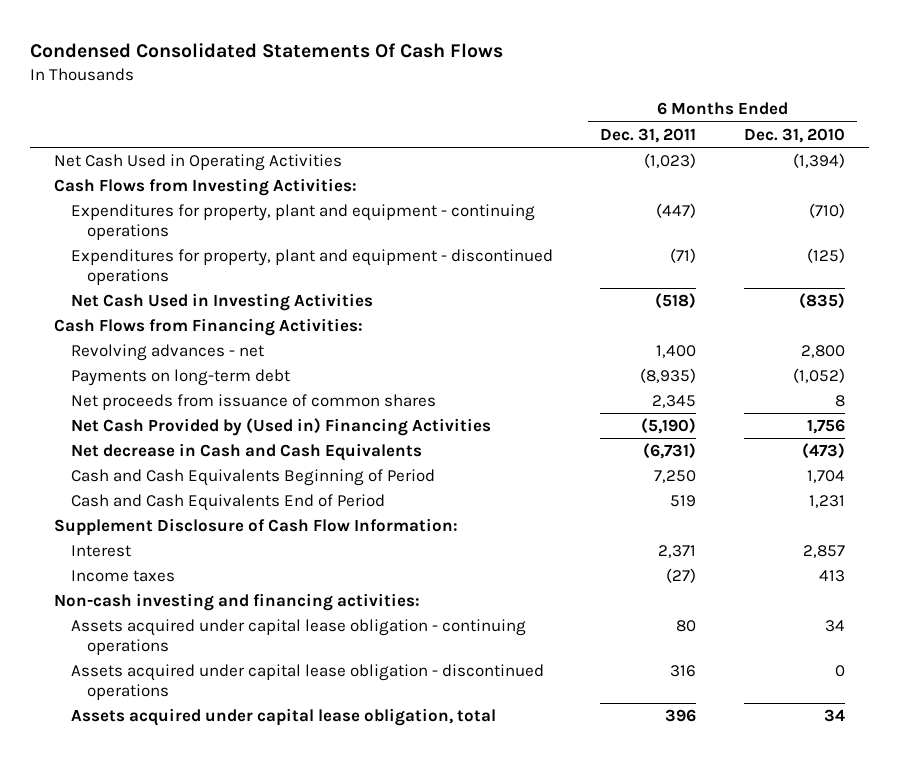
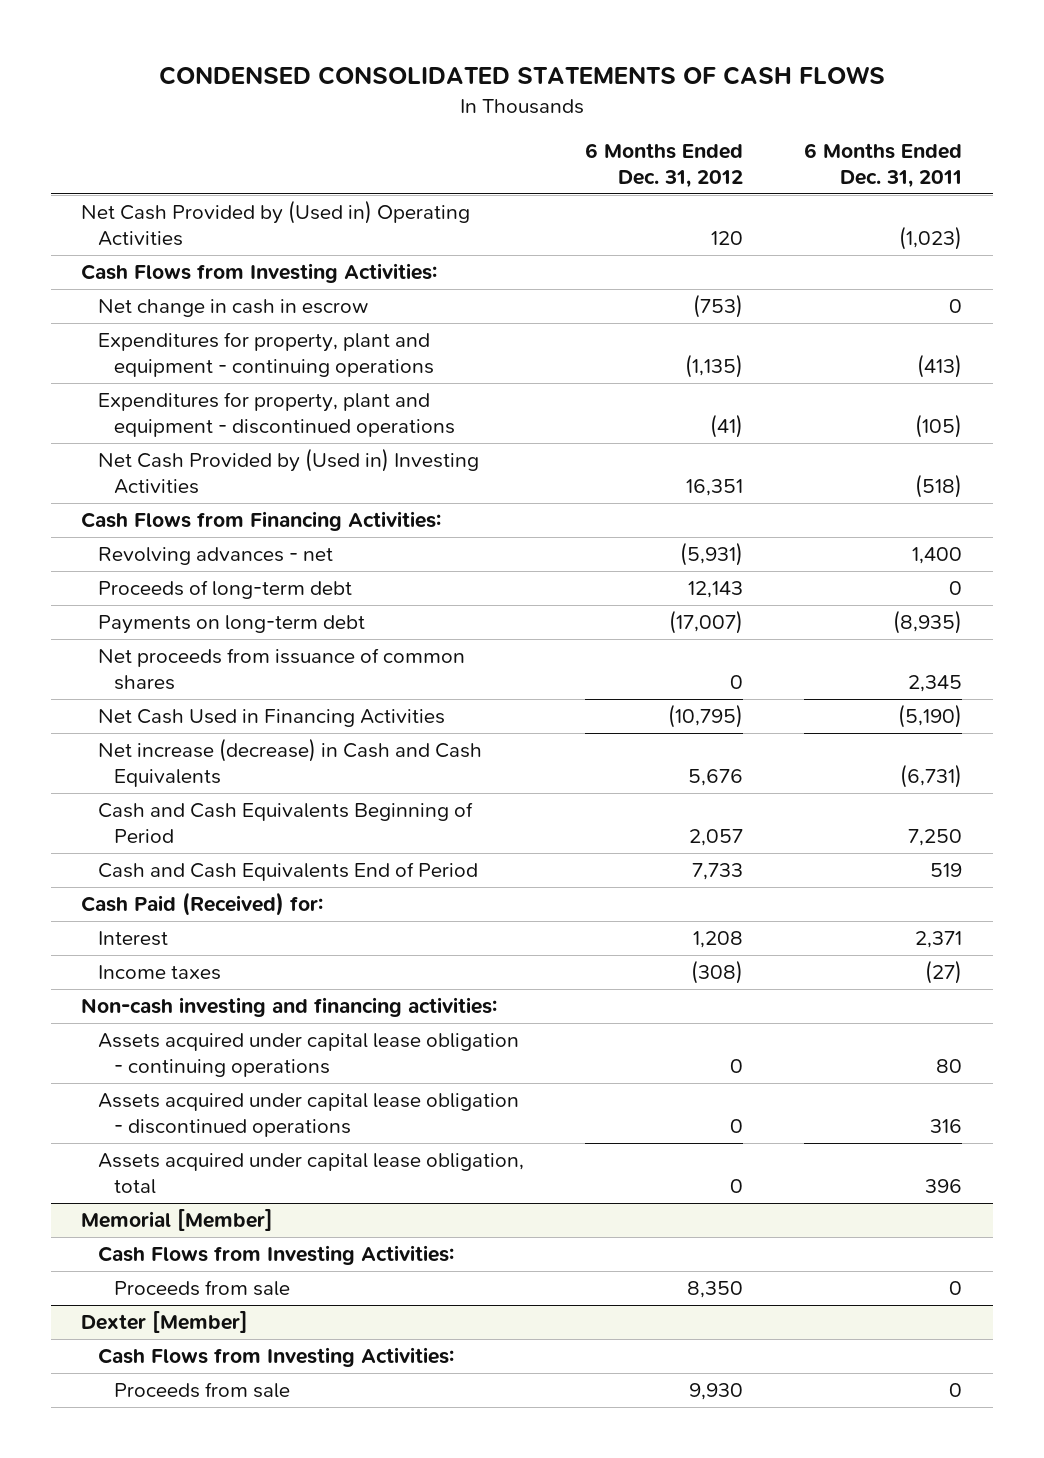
[30,42,504,58] Condensed Consolidated Statements Of Cash Flows -> [158,65,885,85] CONDENSED CONSOLIDATED STATEMENTS OF CASH FLOWS
[743,127,845,143] Dec. 31, 2010 -> none
none -> [584,142,743,189] 6 Months Ended Dec. 31, 2012
[54,154,343,172] Net Cash Used in Operating Activities -> [81,200,471,247] Net Cash Provided by (Used in) Operating Activities
none -> [97,299,368,318] Net change in cash in escrow
[656,203,697,219] (447) -> [917,354,963,379] (413)
[670,248,697,264] (71) -> [915,414,963,439] (105)
[70,293,373,312] Net Cash Used in Investing Activities -> [97,448,479,495] Net Cash Provided by (Used in) Investing Activities
none -> [97,580,352,600] Proceeds of long-term debt
[70,418,491,437] Net Cash Provided by (Used in) Financing Activities -> [97,709,445,728] Net Cash Used in Financing Activities
[70,443,422,462] Net decrease in Cash and Cash Equivalents -> [97,738,482,788] Net increase (decrease) in Cash and Cash Equivalents
[54,518,459,537] Supplement Disclosure of Cash Flow Information: -> none
none -> [81,892,324,917] Cash Paid (Received) for:
none -> [81,1209,274,1232] Memorial [Member]
none -> [97,1245,454,1266] Cash Flows from Investing Activities:
none -> [114,1280,291,1297] Proceeds from sale
none -> [81,1311,249,1334] Dexter [Member]
none -> [97,1347,454,1368] Cash Flows from Investing Activities:
none -> [114,1382,291,1399] Proceeds from sale

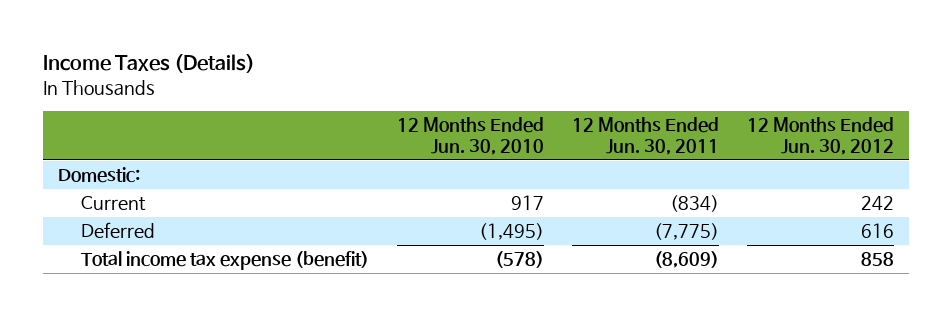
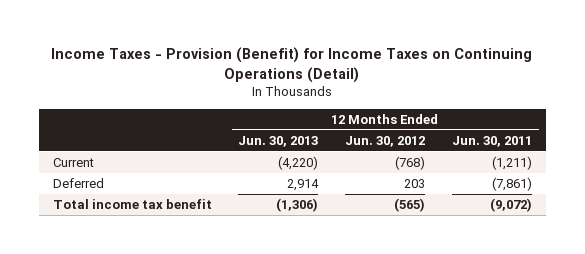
[43,54,256,74] Income Taxes (Details) -> [51,46,533,83] Income Taxes - Provision (Benefit) for Income Taxes on Continuing Operations (Detail)
[397,117,545,155] 12 Months Ended Jun. 30, 2010 -> none
none -> [238,135,319,147] Jun. 30, 2013
[57,167,140,184] Domestic: -> none
[670,195,720,213] (834) -> [492,156,533,171] (1,211)
[861,196,895,212] 242 -> [395,156,426,171] (768)
[654,223,720,241] (7,775) -> [492,177,533,192] (7,861)
[861,223,895,239] 616 -> [404,179,426,189] 203
[80,251,369,271] Total income tax expense (benefit) -> [52,199,212,210] Total income tax benefit
[654,251,720,269] (8,609) -> [490,198,533,213] (9,072)
[861,252,895,267] 858 -> [394,198,426,213] (565)

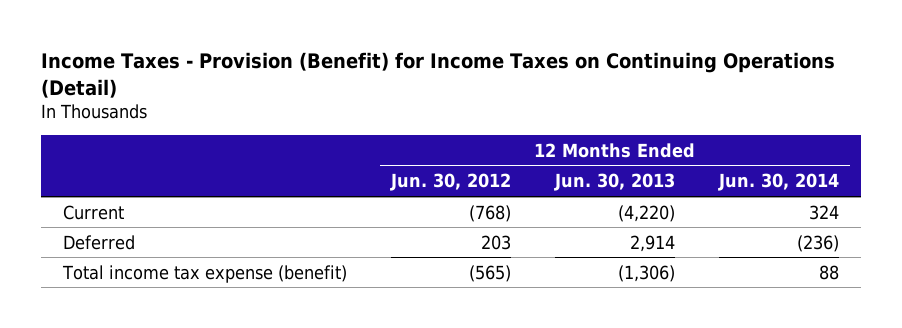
[452,135,533,147] Jun. 30, 2011 -> none
none -> [718,173,840,192] Jun. 30, 2014
[52,199,212,210] Total income tax benefit -> [61,264,347,283] Total income tax expense (benefit)

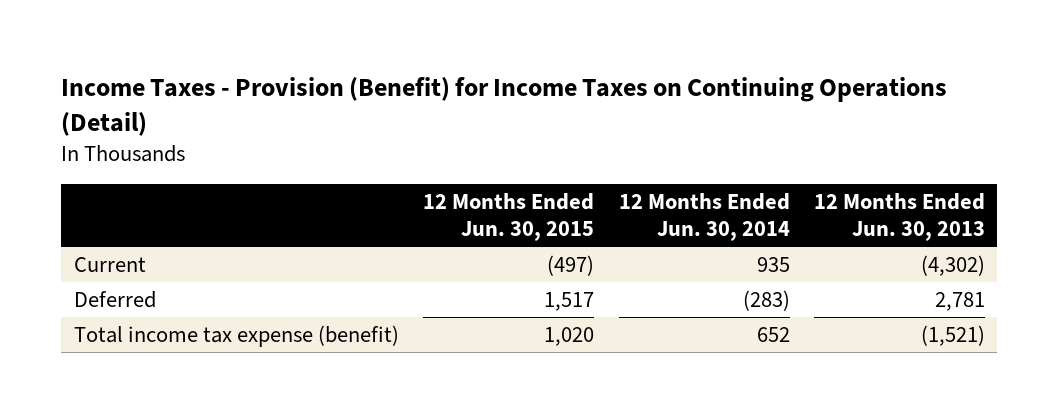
[389,173,511,192] Jun. 30, 2012 -> none
none -> [423,192,595,242] 12 Months Ended Jun. 30, 2015
[618,204,676,222] (4,220) -> [921,255,986,277] (4,302)
[809,204,840,220] 324 -> [756,257,790,273] 935
[630,234,676,252] 2,914 -> [935,292,986,312] 2,781
[797,234,840,252] (236) -> [742,290,790,312] (283)
[618,264,676,282] (1,306) -> [921,325,986,347] (1,521)
[819,264,840,280] 88 -> [756,327,790,343] 652

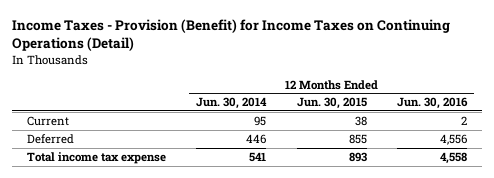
[814,192,986,242] 12 Months Ended Jun. 30, 2013 -> none
none -> [396,97,468,110] Jun. 30, 2016
[547,255,595,277] (497) -> [354,116,367,127] 38
[756,257,790,273] 935 -> [254,116,267,127] 95
[544,292,595,312] 1,517 -> [348,134,367,145] 855
[742,290,790,312] (283) -> [246,134,267,145] 446
[73,325,399,348] Total income tax expense (benefit) -> [26,152,166,165] Total income tax expense
[544,327,595,347] 1,020 -> [348,152,367,163] 893
[756,327,790,343] 652 -> [249,152,267,163] 541

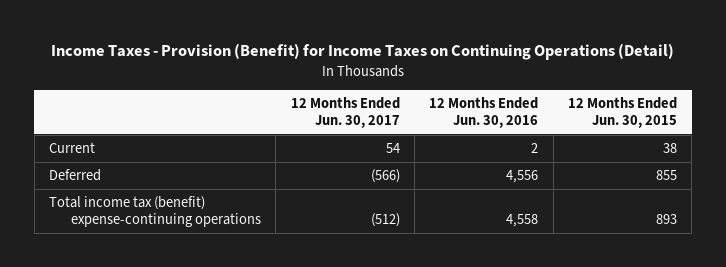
[196,97,268,110] Jun. 30, 2014 -> none
none -> [290,97,400,129] 12 Months Ended Jun. 30, 2017
[26,152,166,165] Total income tax expense -> [49,196,261,228] Total income tax (benefit) expense-continuing operations

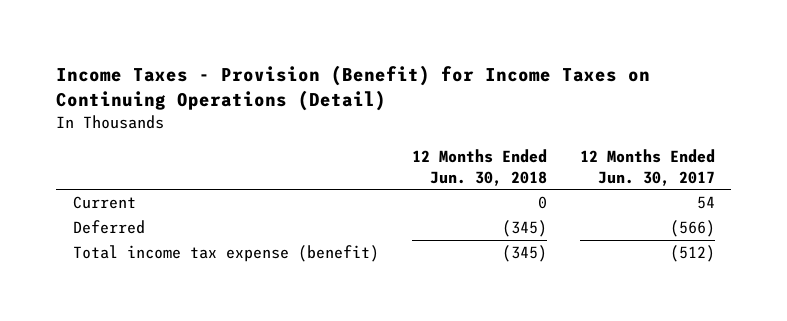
[429,97,539,129] 12 Months Ended Jun. 30, 2016 -> none
[567,97,677,129] 12 Months Ended Jun. 30, 2015 -> none
none -> [411,149,547,186] 12 Months Ended Jun. 30, 2018
[49,196,261,228] Total income tax (benefit) expense-continuing operations -> [72,245,379,263] Total income tax expense (benefit)

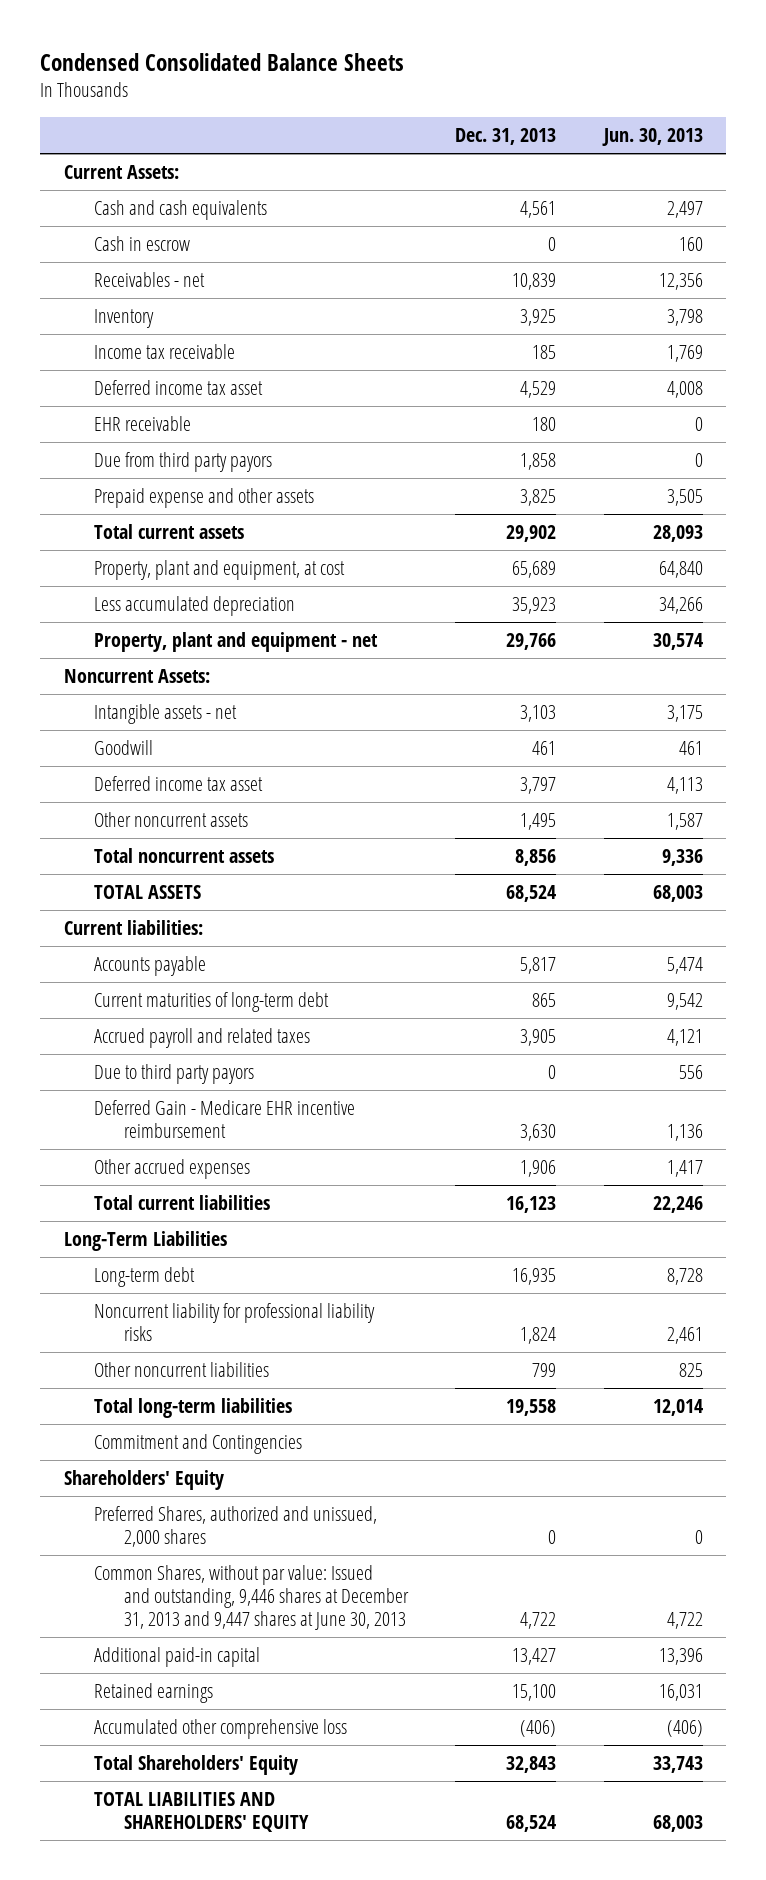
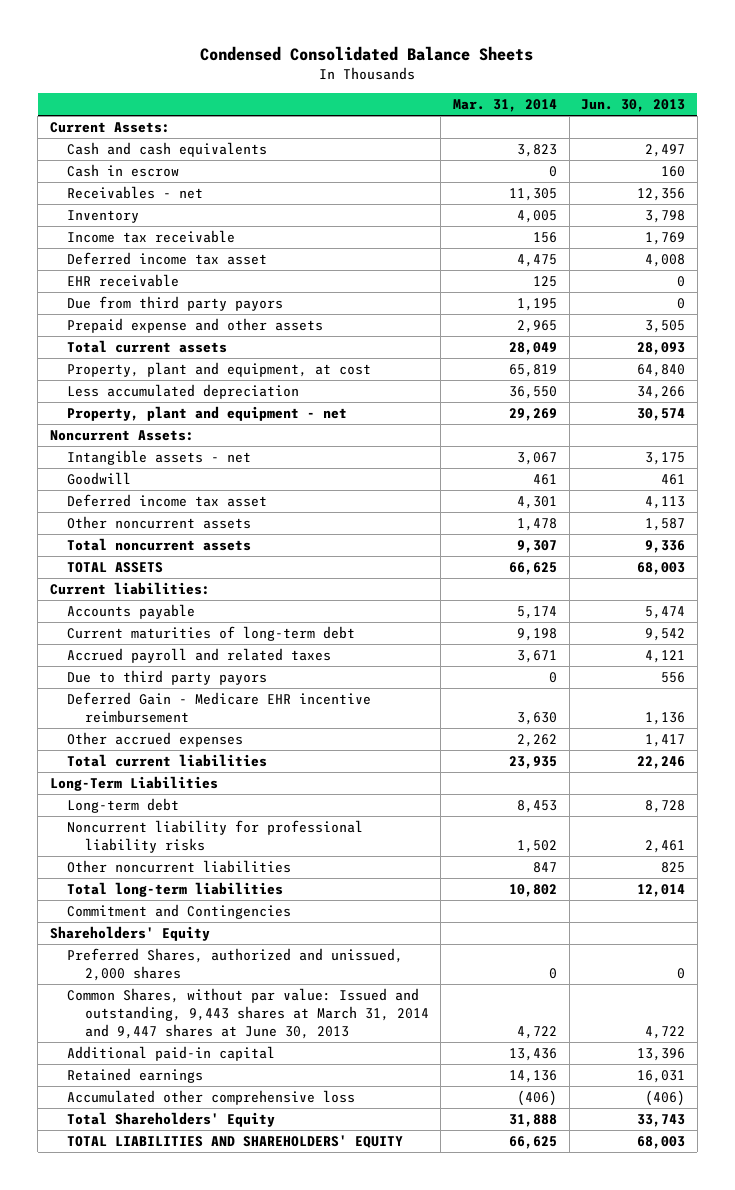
[455,128,557,146] Dec. 31, 2013 -> none
none -> [452,99,557,113] Mar. 31, 2014
[93,1565,409,1631] Common Shares, without par value: Issued and outstanding, 9,446 shares at December 31, 2013 and 9,447 shares at June 30, 2013 -> [67,988,429,1040] Common Shares, without par value: Issued and outstanding, 9,443 shares at March 31, 2014 and 9,447 shares at June 30, 2013

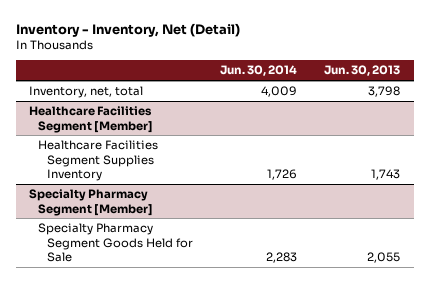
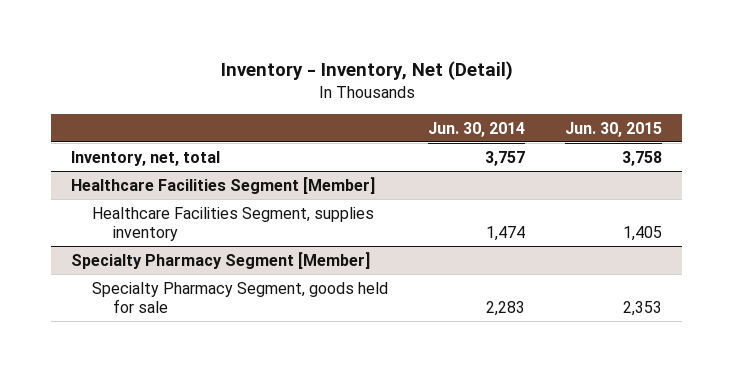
[324,65,401,77] Jun. 30, 2013 -> none
none -> [565,121,663,137] Jun. 30, 2015
[261,86,298,98] 4,009 -> [485,150,526,166] 3,757
[38,140,159,182] Healthcare Facilities Segment Supplies Inventory -> [92,206,375,241] Healthcare Facilities Segment, supplies inventory
[267,169,298,181] 1,726 -> [486,225,526,241] 1,474
[38,223,193,263] Specialty Pharmacy Segment Goods Held for Sale -> [92,281,389,313] Specialty Pharmacy Segment, goods held for sale

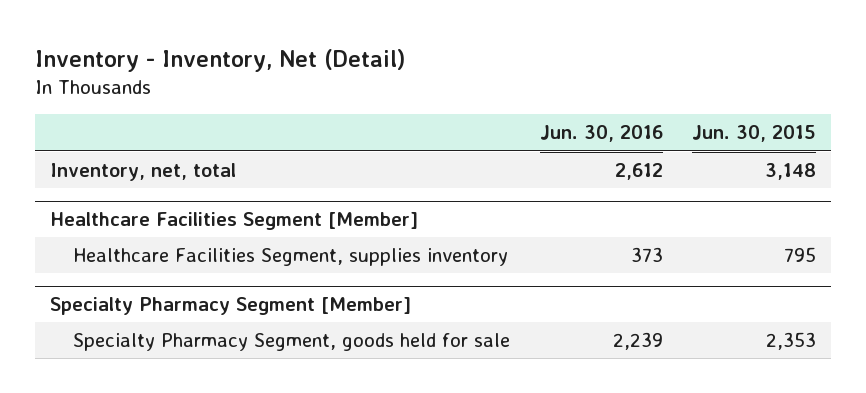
[428,121,526,137] Jun. 30, 2014 -> none
none -> [539,125,663,143] Jun. 30, 2016
[622,150,663,166] 3,758 -> [765,163,817,181] 3,148
[623,225,663,241] 1,405 -> [784,247,817,263] 795

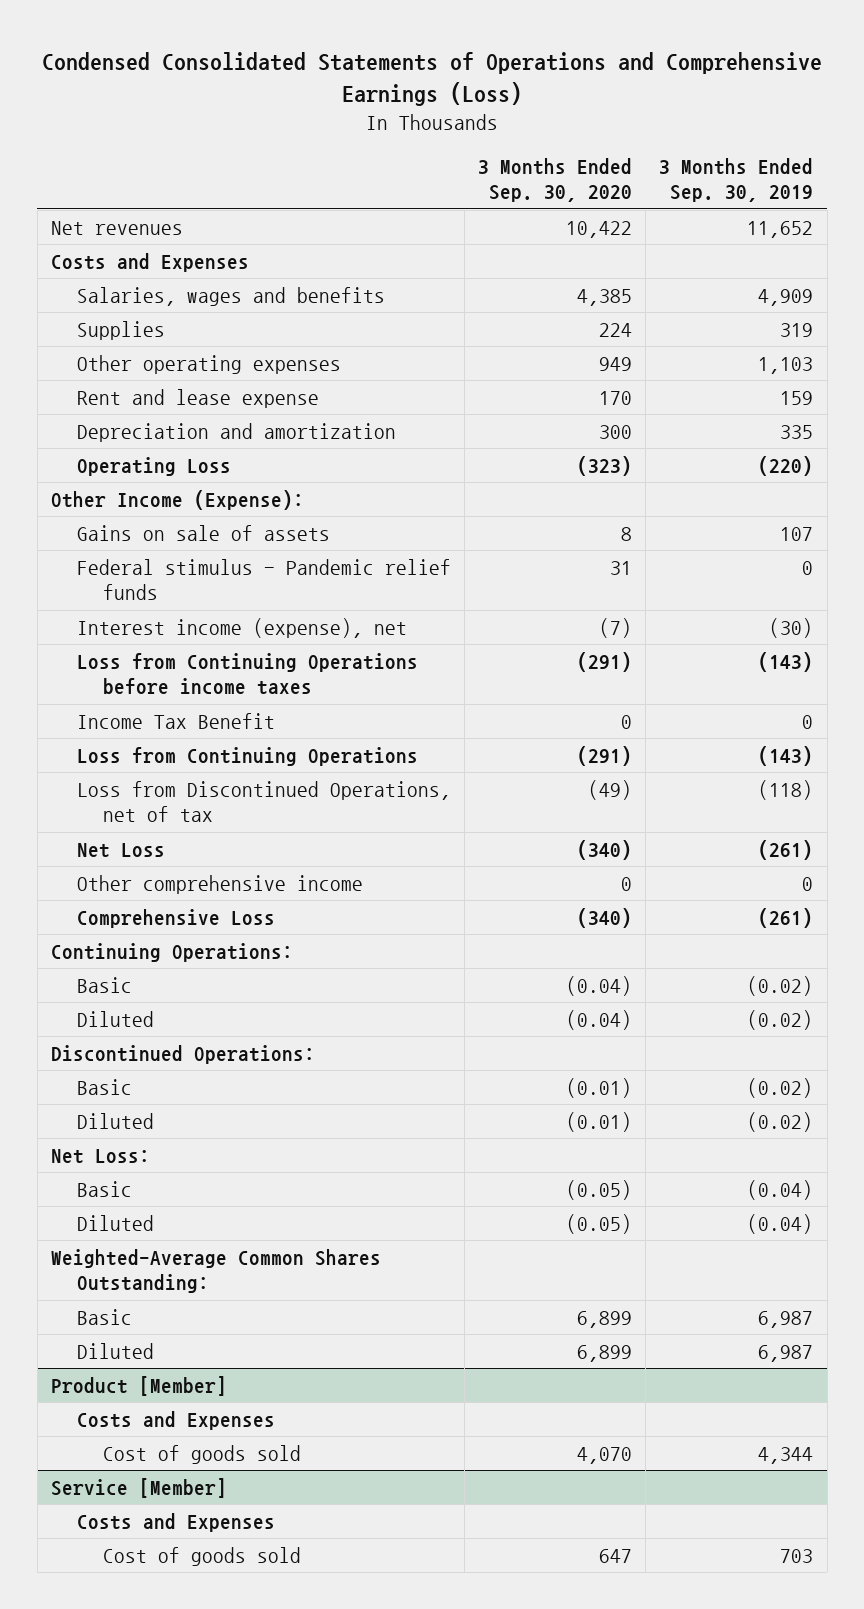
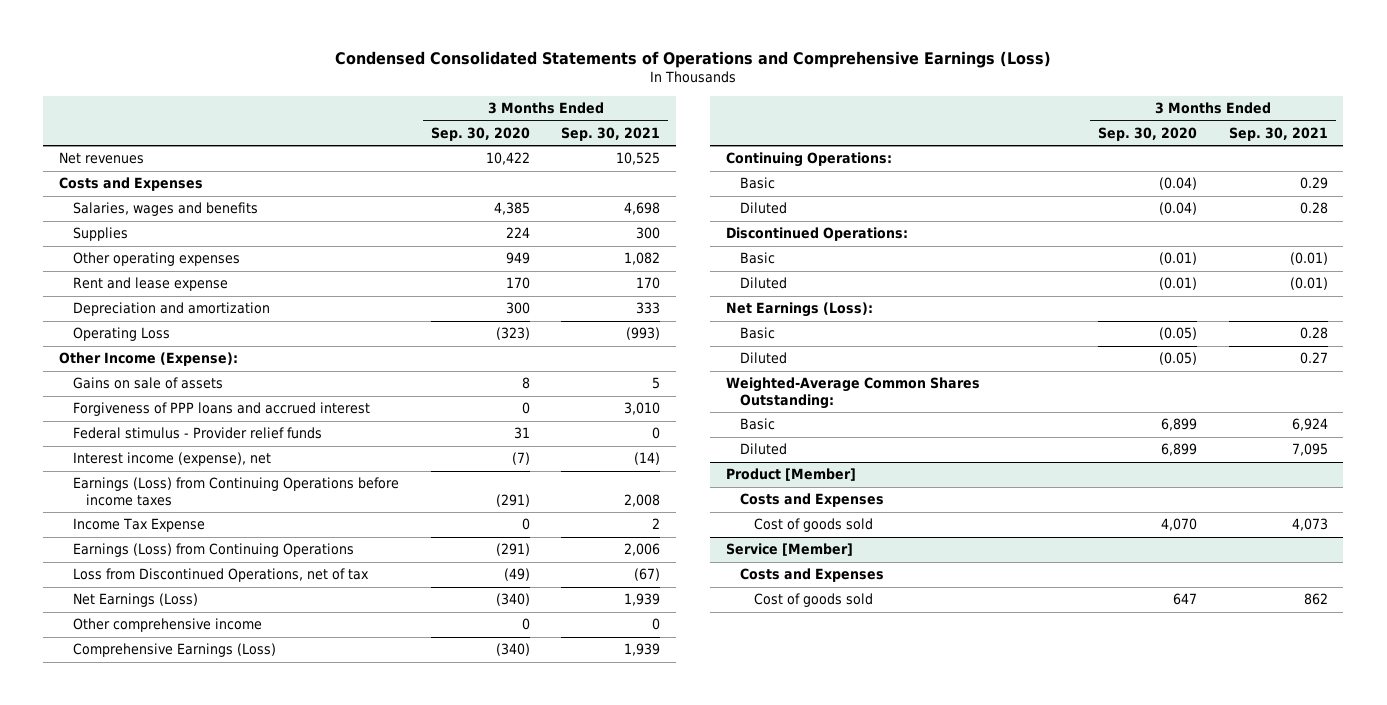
[659,157,814,203] 3 Months Ended Sep. 30, 2019 -> none
none -> [561,127,661,142] Sep. 30, 2021
none -> [72,402,370,417] Forgiveness of PPP loans and accrued interest
[76,558,451,601] Federal stimulus - Pandemic relief funds -> [72,427,322,440] Federal stimulus - Provider relief funds
[76,652,418,696] Loss from Continuing Operations before income taxes -> [72,477,399,506] Earnings (Loss) from Continuing Operations before income taxes
[76,712,275,729] Income Tax Benefit -> [72,518,205,533] Income Tax Expense
[76,746,418,766] Loss from Continuing Operations -> [72,543,354,558] Earnings (Loss) from Continuing Operations
[76,842,165,858] Net Loss -> [72,593,198,608] Net Earnings (Loss)
[76,908,275,928] Comprehensive Loss -> [72,643,276,658] Comprehensive Earnings (Loss)
[50,1148,150,1164] Net Loss: -> [726,302,874,318] Net Earnings (Loss):

